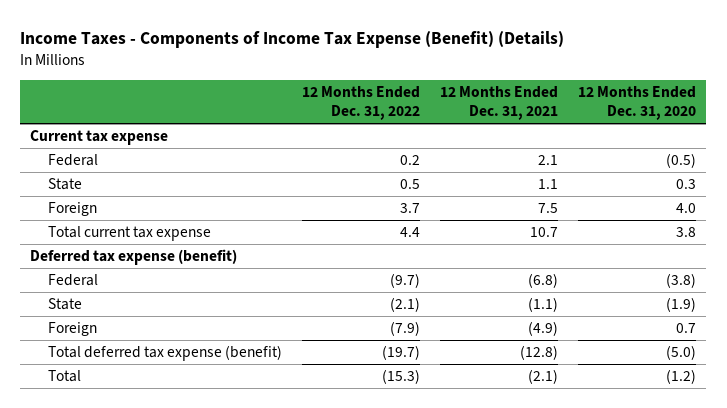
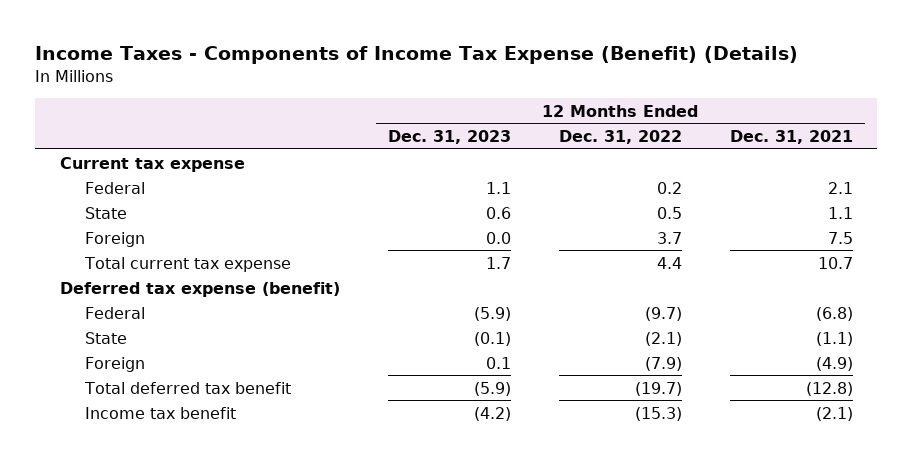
[578,86,697,121] 12 Months Ended Dec. 31, 2020 -> none
none -> [387,130,511,145] Dec. 31, 2023
[48,344,283,361] Total deferred tax expense (benefit) -> [84,381,292,394] Total deferred tax benefit
[48,369,82,382] Total -> [85,406,237,419] Income tax benefit

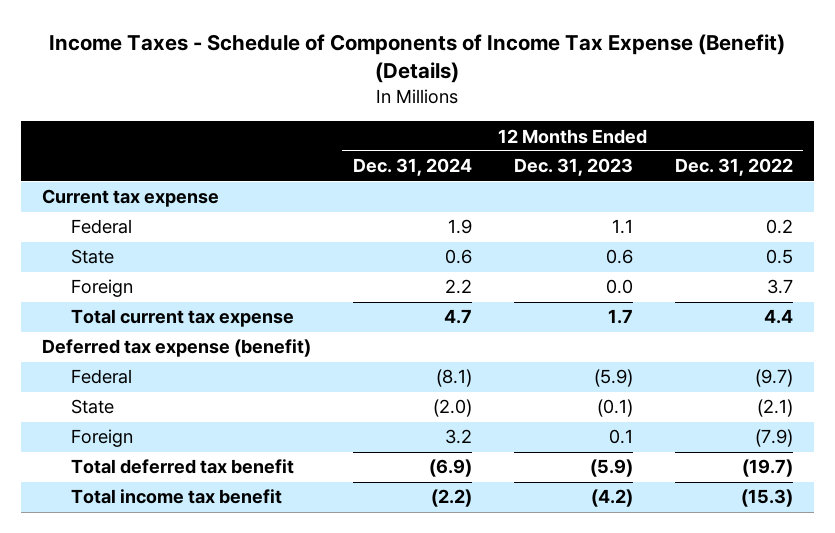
[35,46,799,65] Income Taxes - Components of Income Tax Expense (Benefit) (Details) -> [49,33,786,84] Income Taxes - Schedule of Components of Income Tax Expense (Benefit) (Details)
[729,130,853,145] Dec. 31, 2021 -> none
none -> [352,158,472,177] Dec. 31, 2024
[85,406,237,419] Income tax benefit -> [71,489,283,505] Total income tax benefit

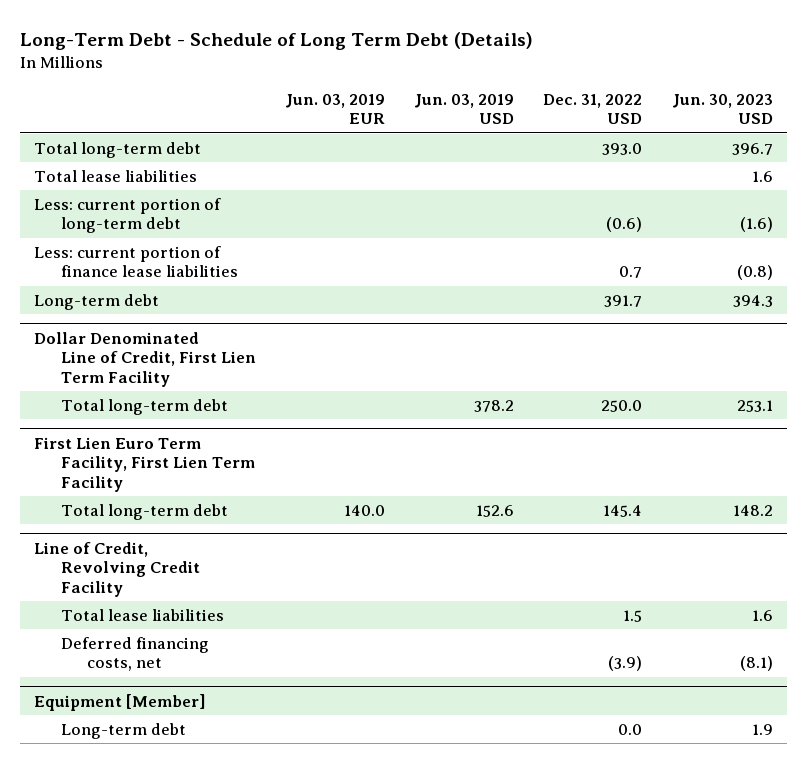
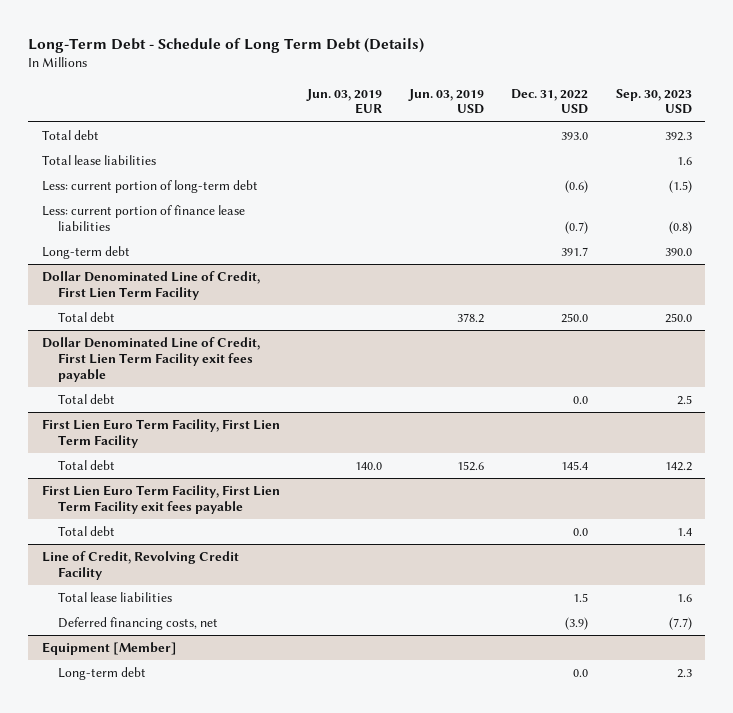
[671,93,773,125] Jun. 30, 2023 USD -> none
none -> [615,88,692,115] Sep. 30, 2023 USD
[34,141,202,158] Total long-term debt -> [41,130,99,141] Total debt
[619,266,643,279] 0.7 -> [565,220,589,234] (0.7)
[60,398,228,415] Total long-term debt -> [57,312,115,323] Total debt
none -> [41,337,260,382] Dollar Denominated Line of Credit, First Lien Term Facility exit fees payable
none -> [57,394,115,405] Total debt
[60,503,228,520] Total long-term debt -> [57,460,115,471] Total debt
none -> [41,485,280,514] First Lien Euro Term Facility, First Lien Term Facility exit fees payable
none -> [57,526,115,537] Total debt

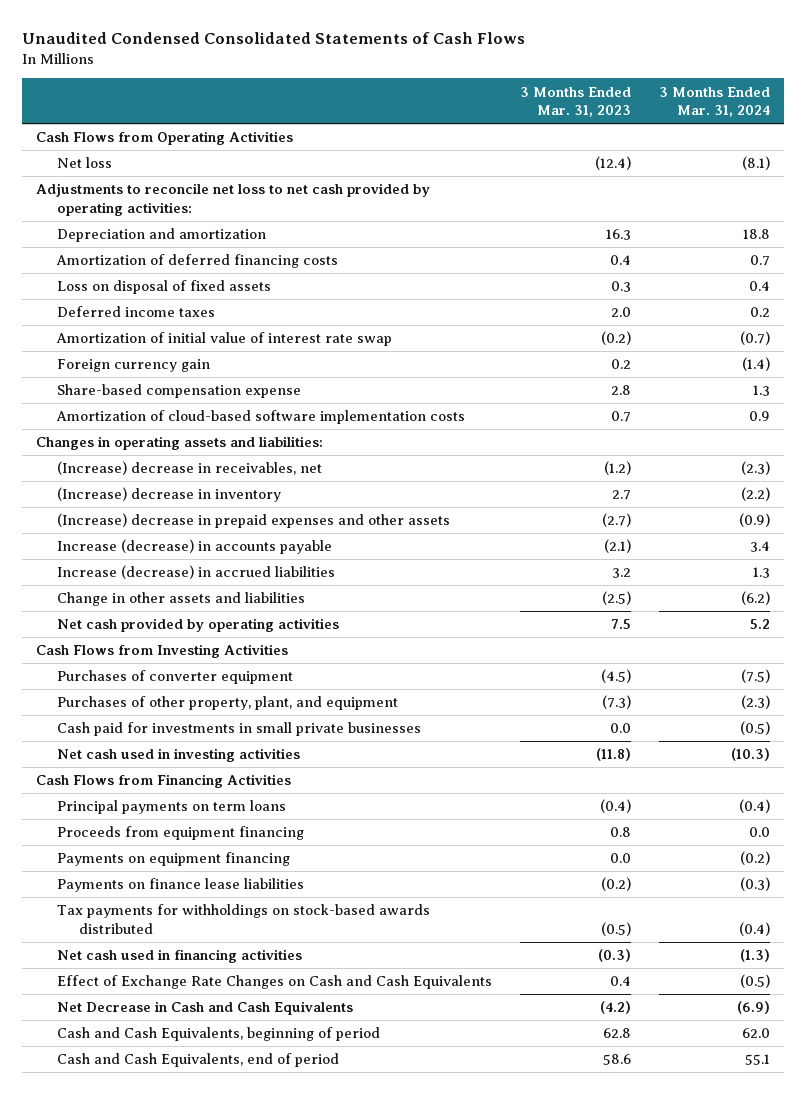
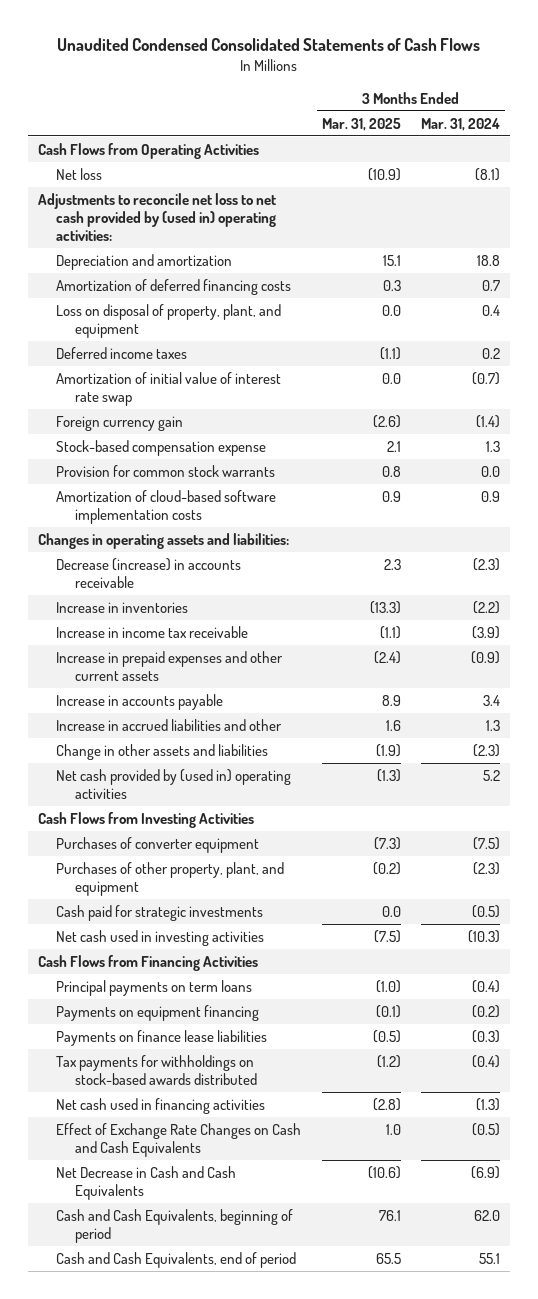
[520,86,632,118] 3 Months Ended Mar. 31, 2023 -> none
none -> [321,117,401,131] Mar. 31, 2025
[35,183,430,216] Adjustments to reconcile net loss to net cash provided by operating activities: -> [38,192,277,242] Adjustments to reconcile net loss to net cash provided by (used in) operating activities:
[57,280,272,295] Loss on disposal of fixed assets -> none
none -> [56,303,282,339] Loss on disposal of property, plant, and equipment
[57,384,302,399] Share-based compensation expense -> [56,439,267,456] Stock-based compensation expense
none -> [56,464,276,477] Provision for common stock warrants
[57,461,323,476] (Increase) decrease in receivables, net -> [56,557,242,589] Decrease (increase) in accounts receivable
[57,487,282,503] (Increase) decrease in inventory -> [56,601,189,613] Increase in inventories
none -> [56,625,249,638] Increase in income tax receivable
[57,513,451,529] (Increase) decrease in prepaid expenses and other assets -> [56,650,284,682] Increase in prepaid expenses and other current assets
[57,539,333,555] Increase (decrease) in accounts payable -> [56,693,224,710] Increase in accounts payable
[57,565,336,580] Increase (decrease) in accrued liabilities -> [56,718,283,731] Increase in accrued liabilities and other
[740,591,770,606] (6.2) -> [473,743,501,757] (2.3)
[57,618,340,633] Net cash provided by operating activities -> [56,768,292,800] Net cash provided by (used in) operating activities
[57,722,422,737] Cash paid for investments in small private businesses -> [56,904,264,921] Cash paid for strategic investments
[57,826,305,841] Proceeds from equipment financing -> none

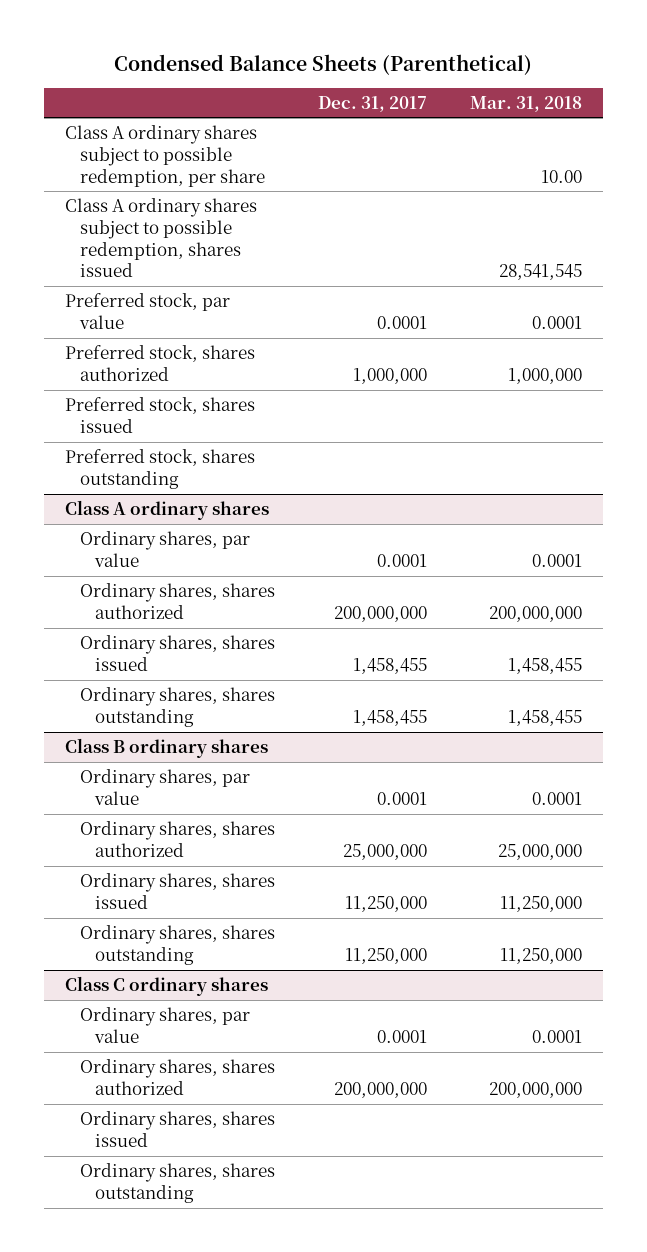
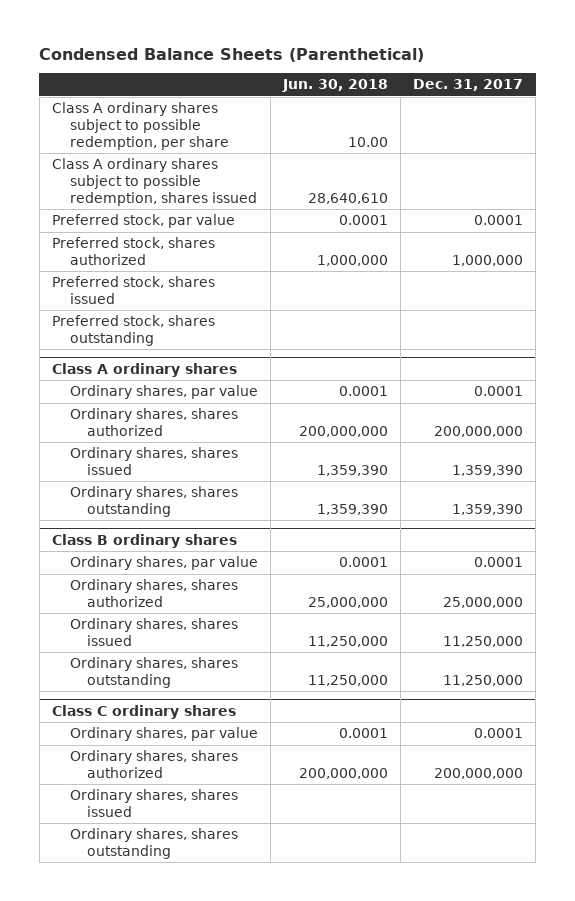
[469,95,582,112] Mar. 31, 2018 -> none
none -> [281,79,388,93] Jun. 30, 2018
[352,657,427,674] 1,458,455 -> [452,465,524,477] 1,359,390
[352,709,427,726] 1,458,455 -> [452,504,524,516] 1,359,390

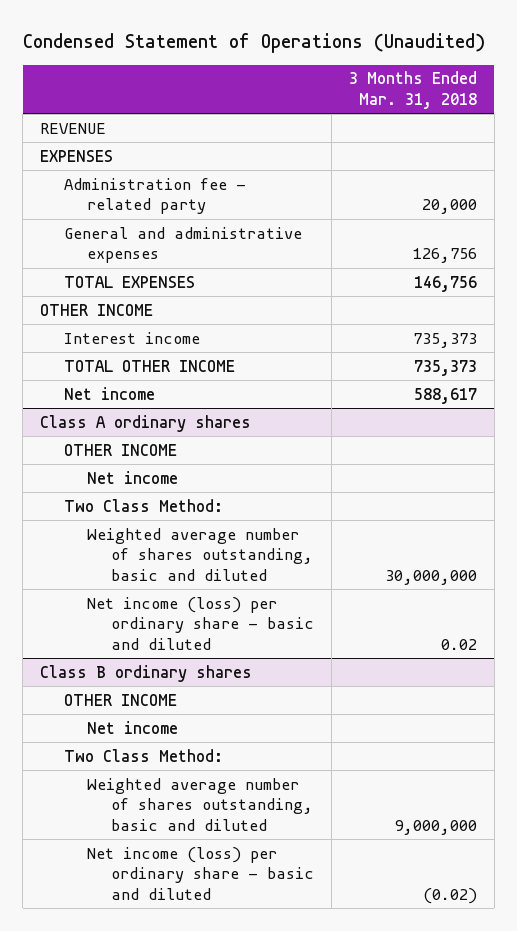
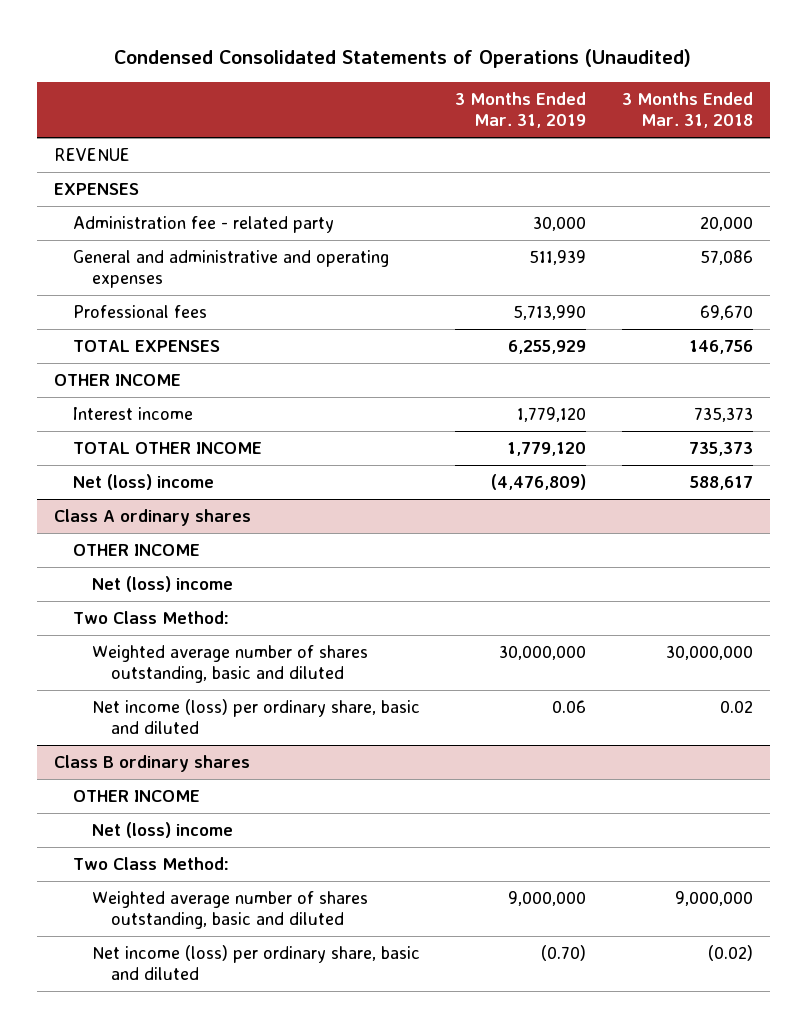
[22,33,485,54] Condensed Statement of Operations (Unaudited) -> [114,49,692,69] Condensed Consolidated Statements of Operations (Unaudited)
none -> [455,92,587,129] 3 Months Ended Mar. 31, 2019
[63,226,302,264] General and administrative expenses -> [73,249,390,288] General and administrative and operating expenses
[412,248,477,264] 126,756 -> [699,249,753,265] 57,086
none -> [73,304,208,318] Professional fees
[63,386,155,400] Net income -> [73,473,215,490] Net (loss) income
[87,470,179,484] Net income -> [92,575,234,592] Net (loss) income
[87,596,314,650] Net income (loss) per ordinary share - basic and diluted -> [92,698,421,734] Net income (loss) per ordinary share, basic and diluted
[87,720,179,734] Net income -> [92,821,234,838] Net (loss) income
[87,846,314,900] Net income (loss) per ordinary share - basic and diluted -> [92,944,421,980] Net income (loss) per ordinary share, basic and diluted

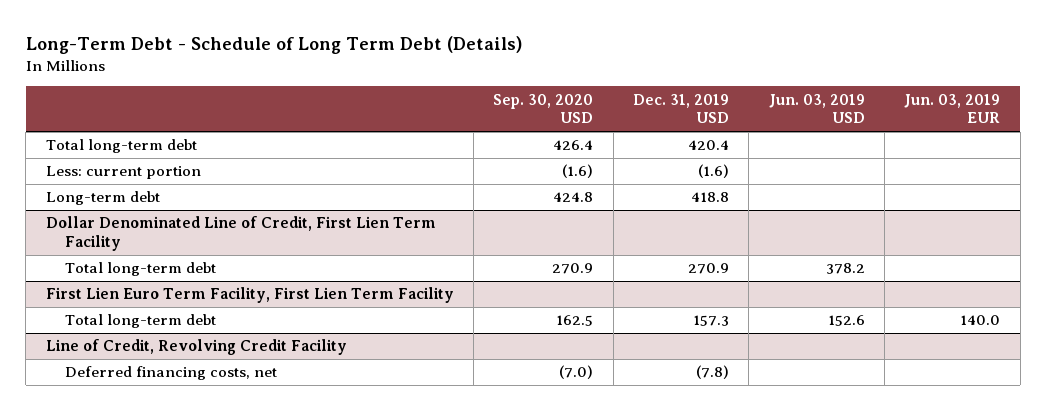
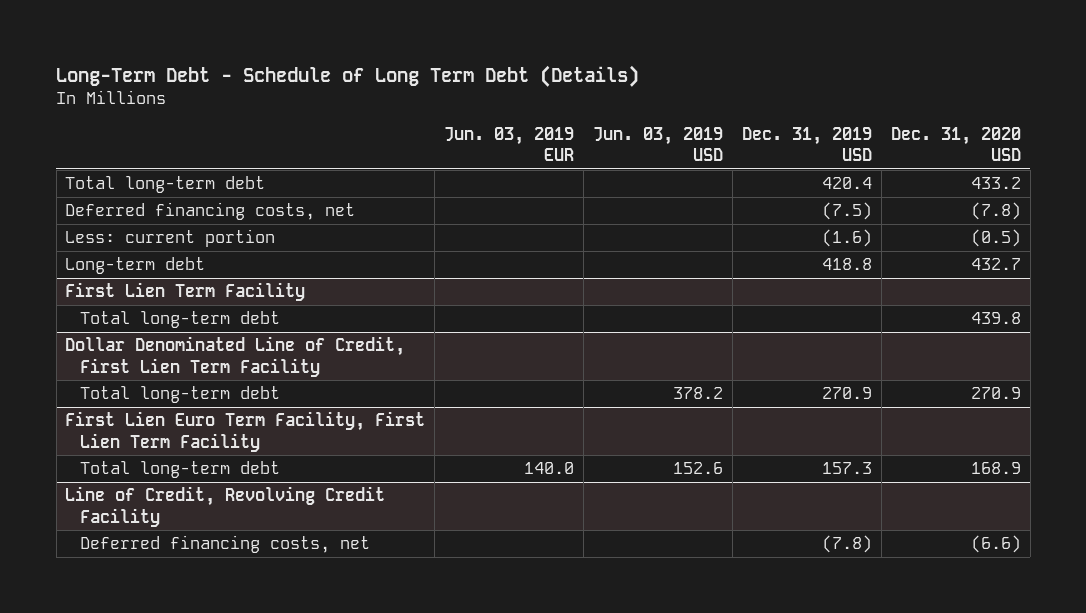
[493,93,594,124] Sep. 30, 2020 USD -> none
none -> [890,126,1021,161] Dec. 31, 2020 USD
none -> [65,202,356,221] Deferred financing costs, net
none -> [65,282,306,302] First Lien Term Facility
none -> [79,311,280,329] Total long-term debt

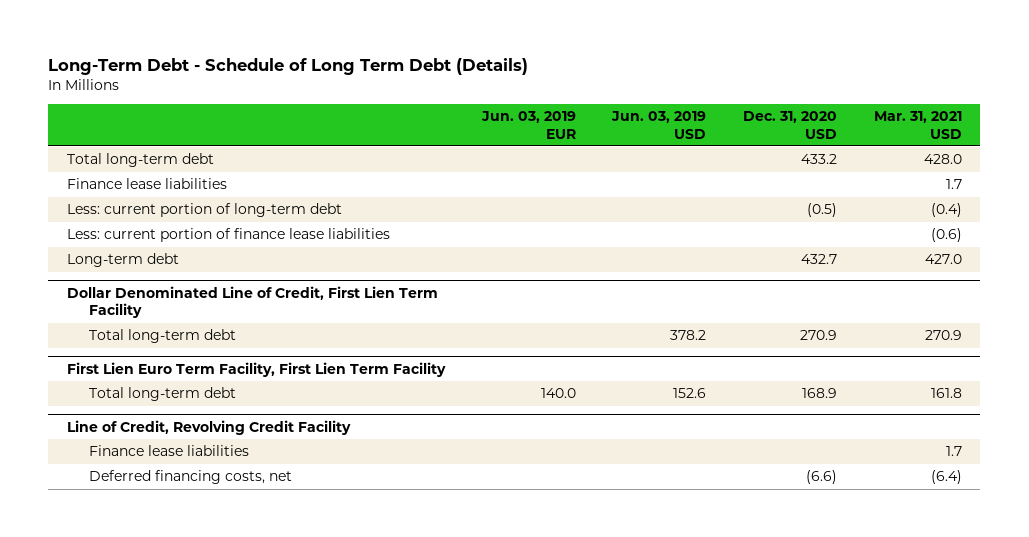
[741,126,872,161] Dec. 31, 2019 USD -> none
none -> [873,111,962,139] Mar. 31, 2021 USD
[65,202,356,221] Deferred financing costs, net -> none
none -> [66,178,227,190] Finance lease liabilities
[65,229,276,248] Less: current portion -> [66,203,342,218] Less: current portion of long-term debt
none -> [66,228,390,243] Less: current portion of finance lease liabilities
[65,282,306,302] First Lien Term Facility -> none
[79,311,280,329] Total long-term debt -> none
none -> [89,445,250,457] Finance lease liabilities

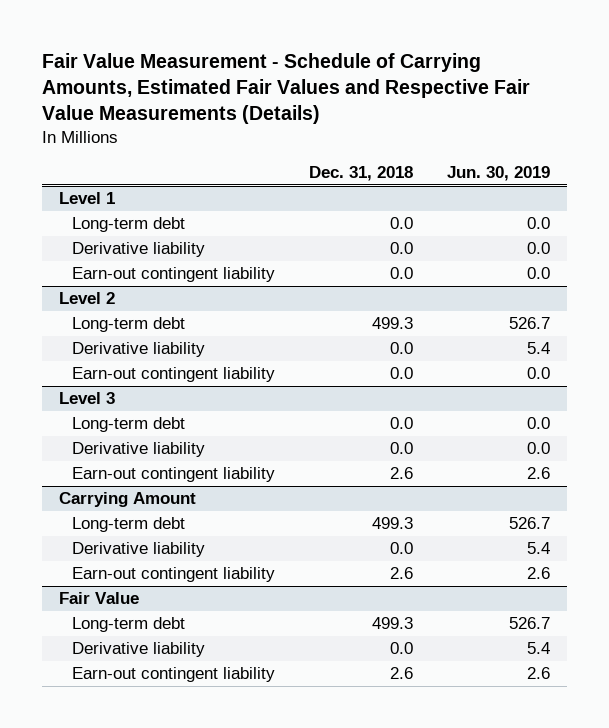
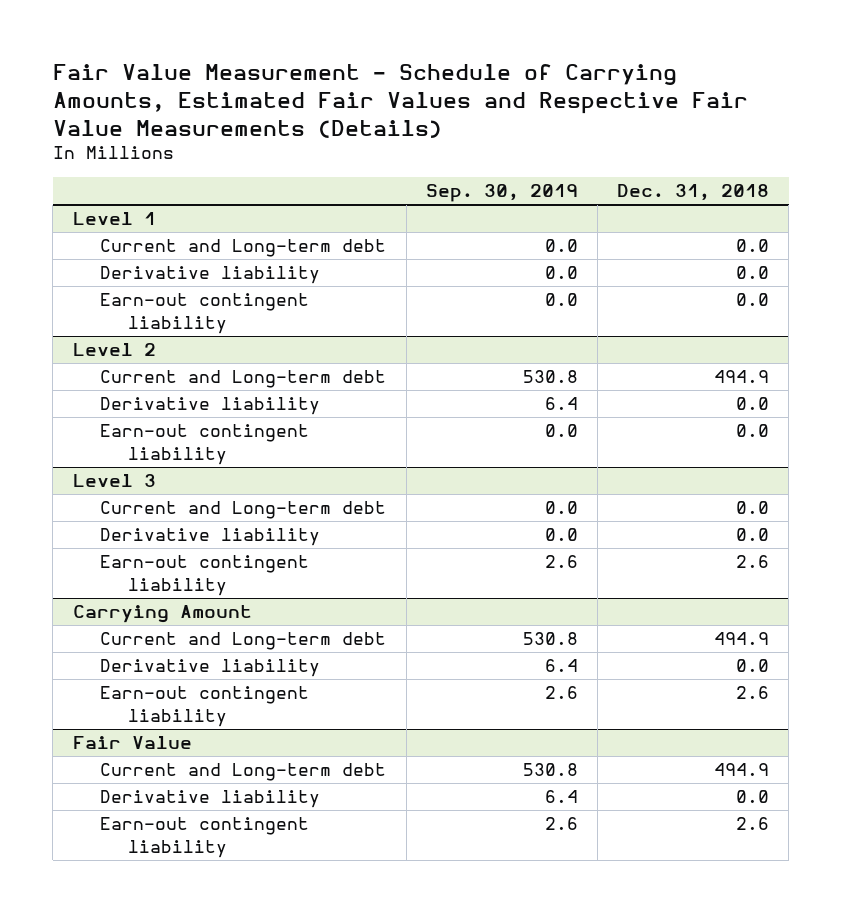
[446,166,550,182] Jun. 30, 2019 -> none
none -> [425,184,578,203] Sep. 30, 2019
[71,217,185,233] Long-term debt -> [100,239,387,258] Current and Long-term debt
[71,317,185,333] Long-term debt -> [100,370,387,389] Current and Long-term debt
[371,317,413,330] 499.3 -> [714,370,770,384] 494.9
[71,417,185,433] Long-term debt -> [100,501,387,520] Current and Long-term debt
[71,517,185,533] Long-term debt -> [100,632,387,651] Current and Long-term debt
[371,517,413,530] 499.3 -> [714,632,770,646] 494.9
[71,617,185,633] Long-term debt -> [100,763,387,782] Current and Long-term debt
[371,617,413,630] 499.3 -> [714,763,770,777] 494.9

